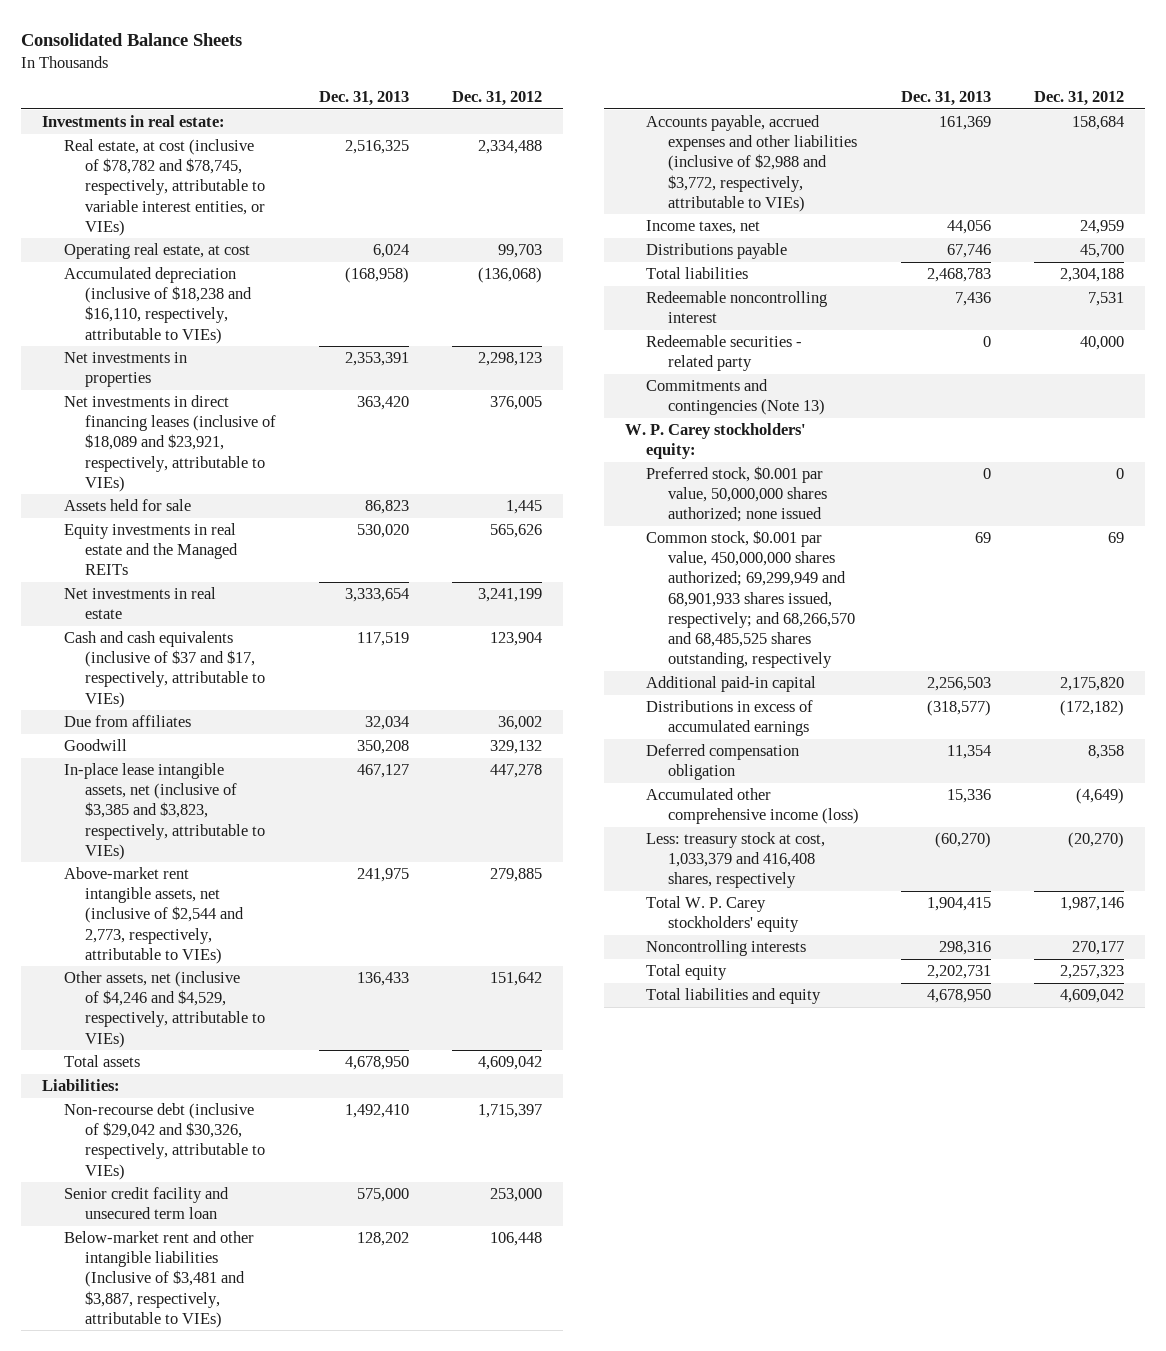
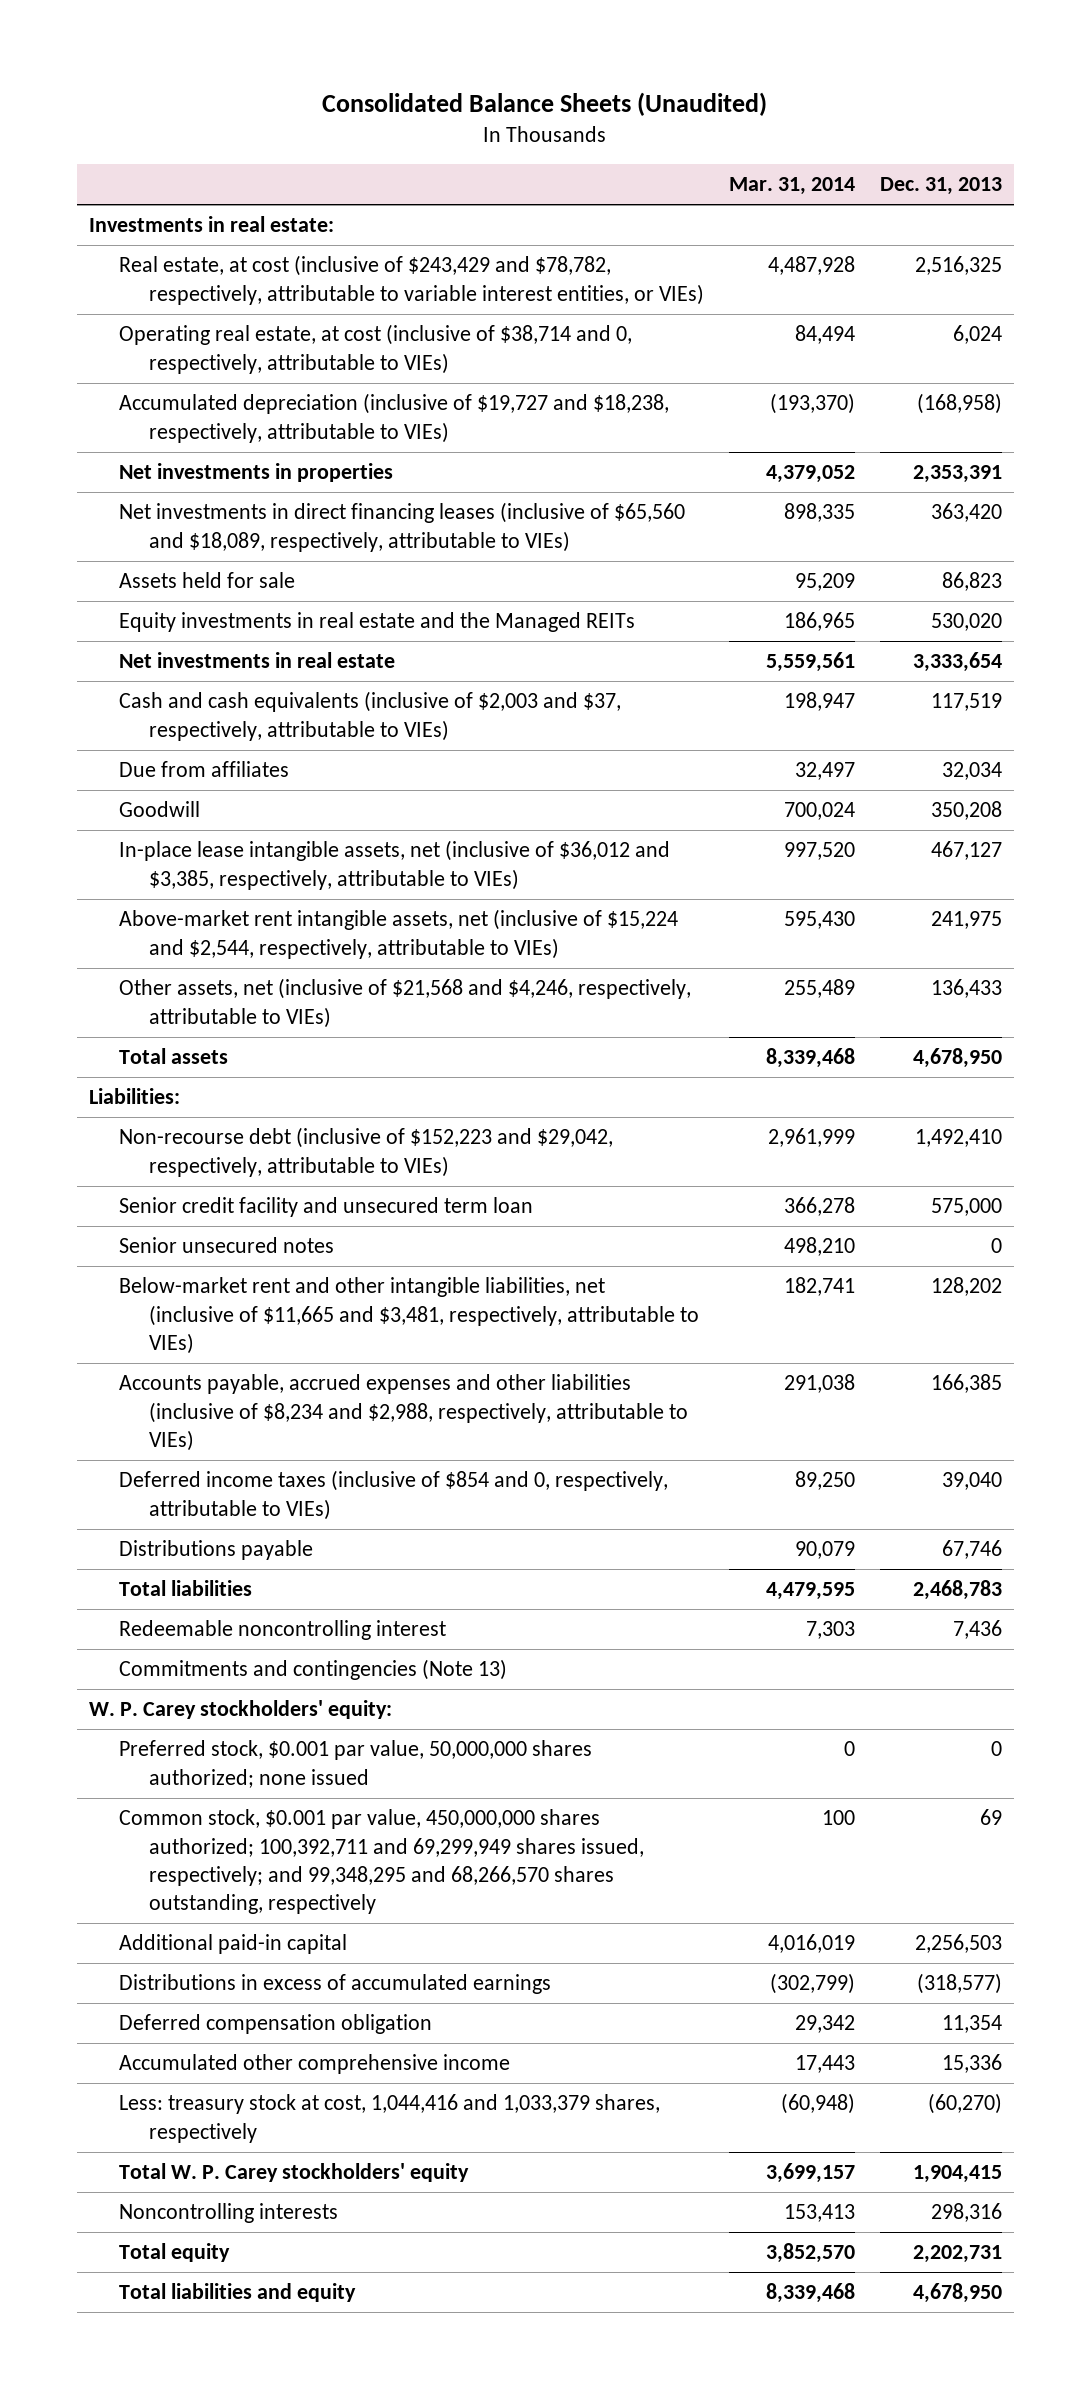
[21,33,243,47] Consolidated Balance Sheets -> [322,91,768,116] Consolidated Balance Sheets (Unaudited)
[451,90,542,106] Dec. 31, 2012 -> none
none -> [728,177,855,196] Mar. 31, 2014
[63,139,266,236] Real estate, at cost (inclusive of $78,782 and $78,745, respectively, attributable to variable interest entities, or VIEs) -> [119,255,705,305] Real estate, at cost (inclusive of $243,429 and $78,782, respectively, attributable to variable interest entities, or VIEs)
[63,243,250,260] Operating real estate, at cost -> [119,324,633,374] Operating real estate, at cost (inclusive of $38,714 and 0, respectively, attributable to VIEs)
[63,267,253,344] Accumulated depreciation (inclusive of $18,238 and $16,110, respectively, attributable to VIEs) -> [119,393,670,443] Accumulated depreciation (inclusive of $19,727 and $18,238, respectively, attributable to VIEs)
[63,395,277,492] Net investments in direct financing leases (inclusive of $18,089 and $23,921, respectively, attributable to VIEs) -> [119,502,686,552] Net investments in direct financing leases (inclusive of $65,560 and $18,089, respectively, attributable to VIEs)
[63,631,266,708] Cash and cash equivalents (inclusive of $37 and $17, respectively, attributable to VIEs) -> [119,691,622,741] Cash and cash equivalents (inclusive of $2,003 and $37, respectively, attributable to VIEs)
[63,763,266,860] In-place lease intangible assets, net (inclusive of $3,385 and $3,823, respectively, attributable to VIEs) -> [119,840,671,890] In-place lease intangible assets, net (inclusive of $36,012 and $3,385, respectively, attributable to VIEs)
[63,867,245,964] Above-market rent intangible assets, net (inclusive of $2,544 and 2,773, respectively, attributable to VIEs) -> [119,909,679,959] Above-market rent intangible assets, net (inclusive of $15,224 and $2,544, respectively, attributable to VIEs)
[63,971,266,1048] Other assets, net (inclusive of $4,246 and $4,529, respectively, attributable to VIEs) -> [119,978,692,1028] Other assets, net (inclusive of $21,568 and $4,246, respectively, attributable to VIEs)
[63,1103,266,1180] Non-recourse debt (inclusive of $29,042 and $30,326, respectively, attributable to VIEs) -> [119,1127,614,1177] Non-recourse debt (inclusive of $152,223 and $29,042, respectively, attributable to VIEs)
[646,220,761,235] Income taxes, net -> none
none -> [119,1237,335,1254] Senior unsecured notes
[63,1231,254,1328] Below-market rent and other intangible liabilities (Inclusive of $3,481 and $3,887, respectively, attributable to VIEs) -> [119,1277,700,1354] Below-market rent and other intangible liabilities, net (inclusive of $11,665 and $3,481, respectively, attributable to VIEs)
[646,115,857,212] Accounts payable, accrued expenses and other liabilities (inclusive of $2,988 and $3,772, respectively, attributable to VIEs) -> [119,1374,689,1451] Accounts payable, accrued expenses and other liabilities (inclusive of $8,234 and $2,988, respectively, attributable to VIEs)
[939,116,992,131] 161,369 -> [930,1374,1002,1394] 166,385
none -> [119,1470,669,1520] Deferred income taxes (inclusive of $854 and 0, respectively, attributable to VIEs)
[646,335,803,372] Redeemable securities - related party -> none
[646,530,855,668] Common stock, $0.001 par value, 450,000,000 shares authorized; 69,299,949 and 68,901,933 shares issued, respectively; and 68,266,570 and 68,485,525 shares outstanding, respectively -> [119,1809,645,1915] Common stock, $0.001 par value, 450,000,000 shares authorized; 100,392,711 and 69,299,949 shares issued, respectively; and 99,348,295 and 68,266,570 shares outstanding, respectively
[646,788,859,825] Accumulated other comprehensive income (loss) -> [119,2054,511,2075] Accumulated other comprehensive income
[646,832,826,889] Less: treasury stock at cost, 1,033,379 and 416,408 shares, respectively -> [119,2094,661,2143] Less: treasury stock at cost, 1,044,416 and 1,033,379 shares, respectively

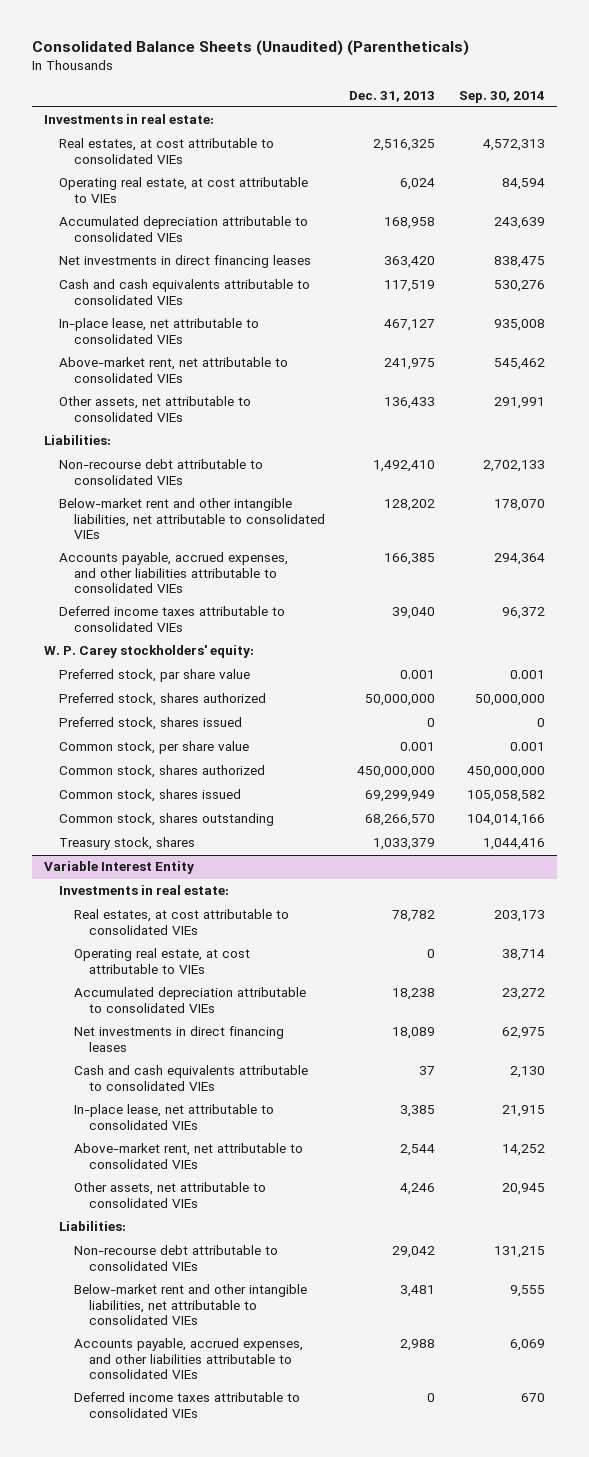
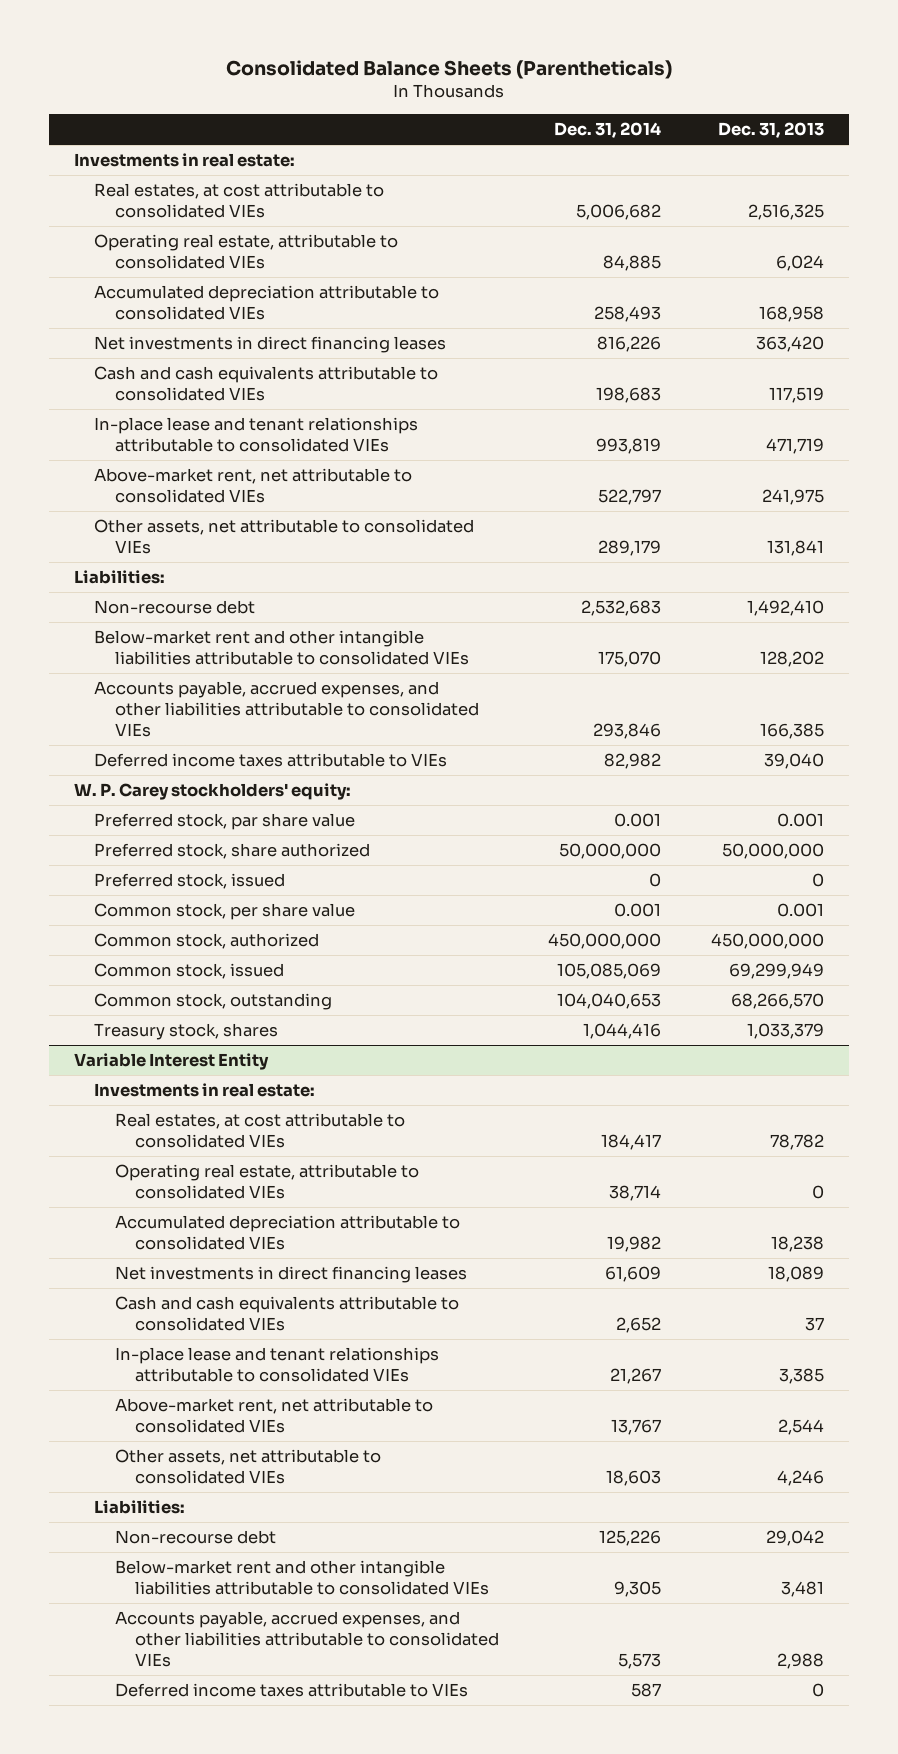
[31,40,469,57] Consolidated Balance Sheets (Unaudited) (Parentheticals) -> [226,60,673,80] Consolidated Balance Sheets (Parentheticals)
[458,90,545,103] Sep. 30, 2014 -> none
none -> [554,122,662,139] Dec. 31, 2014
[58,177,308,203] Operating real estate, at cost attributable to VIEs -> [94,234,399,269] Operating real estate, attributable to consolidated VIEs
[58,318,259,344] In-place lease, net attributable to consolidated VIEs -> [94,417,419,452] In-place lease and tenant relationships attributable to consolidated VIEs
[384,319,436,332] 467,127 -> [766,437,825,454] 471,719
[384,397,436,410] 136,433 -> [767,539,825,556] 131,841
[58,459,263,485] Non-recourse debt attributable to consolidated VIEs -> [94,600,256,615] Non-recourse debt
[58,498,326,540] Below-market rent and other intangible liabilities, net attributable to consolidated VIEs -> [94,630,469,665] Below-market rent and other intangible liabilities attributable to consolidated VIEs
[58,606,285,632] Deferred income taxes attributable to consolidated VIEs -> [94,753,448,768] Deferred income taxes attributable to VIEs
[58,693,266,707] Preferred stock, shares authorized -> [94,843,371,860] Preferred stock, share authorized
[58,717,242,731] Preferred stock, shares issued -> [94,873,286,890] Preferred stock, issued
[58,765,265,779] Common stock, shares authorized -> [94,933,320,950] Common stock, authorized
[58,789,241,803] Common stock, shares issued -> [94,963,285,980] Common stock, issued
[58,813,274,827] Common stock, shares outstanding -> [94,993,333,1011] Common stock, outstanding
[74,948,251,974] Operating real estate, at cost attributable to VIEs -> [114,1164,419,1199] Operating real estate, attributable to consolidated VIEs
[74,1104,275,1130] In-place lease, net attributable to consolidated VIEs -> [114,1347,439,1382] In-place lease and tenant relationships attributable to consolidated VIEs
[74,1245,279,1271] Non-recourse debt attributable to consolidated VIEs -> [114,1530,276,1545] Non-recourse debt
[74,1284,308,1326] Below-market rent and other intangible liabilities, net attributable to consolidated VIEs -> [114,1560,489,1595] Below-market rent and other intangible liabilities attributable to consolidated VIEs
[74,1392,301,1418] Deferred income taxes attributable to consolidated VIEs -> [114,1683,468,1698] Deferred income taxes attributable to VIEs

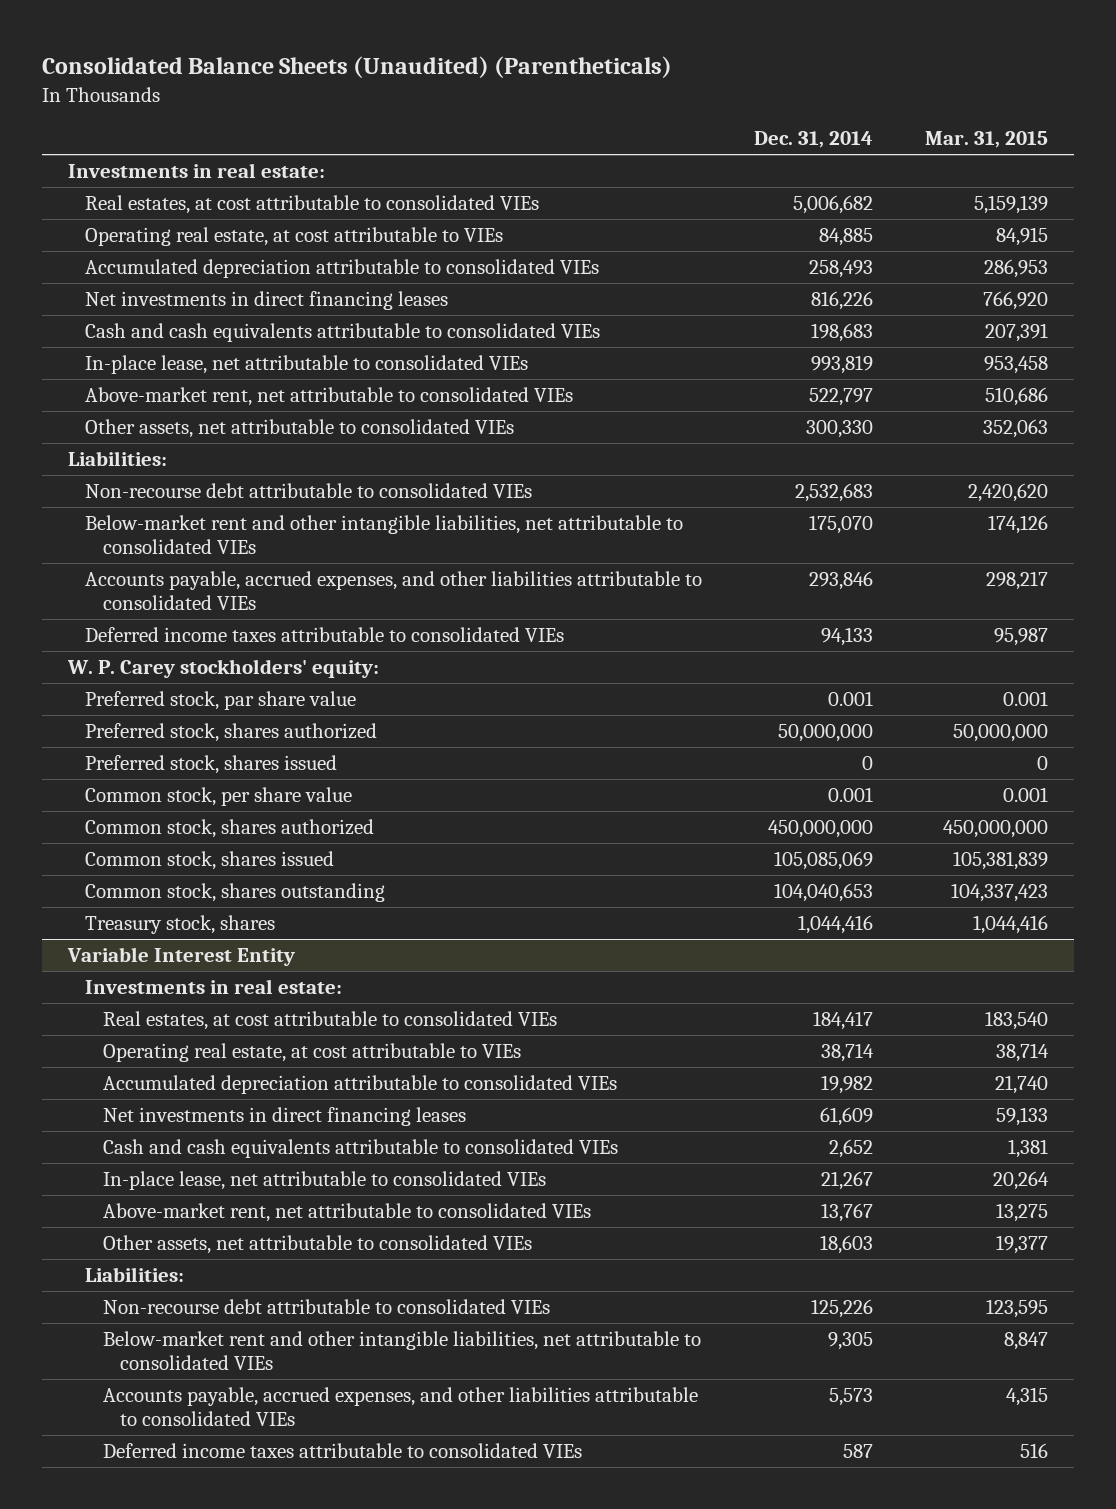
[226,60,673,80] Consolidated Balance Sheets (Parentheticals) -> [42,55,673,78] Consolidated Balance Sheets (Unaudited) (Parentheticals)
[718,122,825,139] Dec. 31, 2013 -> none
none -> [925,131,1049,149] Mar. 31, 2015
[94,234,399,269] Operating real estate, attributable to consolidated VIEs -> [85,227,504,247] Operating real estate, at cost attributable to VIEs
[94,417,419,452] In-place lease and tenant relationships attributable to consolidated VIEs -> [85,355,529,375] In-place lease, net attributable to consolidated VIEs
[598,539,662,556] 289,179 -> [806,420,874,439] 300,330
[94,600,256,615] Non-recourse debt -> [85,483,533,499] Non-recourse debt attributable to consolidated VIEs
[94,630,469,665] Below-market rent and other intangible liabilities attributable to consolidated VIEs -> [85,515,684,554] Below-market rent and other intangible liabilities, net attributable to consolidated VIEs
[94,753,448,768] Deferred income taxes attributable to VIEs -> [85,627,565,643] Deferred income taxes attributable to consolidated VIEs
[604,753,662,770] 82,982 -> [821,627,874,647] 94,133
[94,843,371,860] Preferred stock, share authorized -> [85,723,378,743] Preferred stock, shares authorized
[94,873,286,890] Preferred stock, issued -> [85,755,338,775] Preferred stock, shares issued
[94,933,320,950] Common stock, authorized -> [85,819,375,839] Common stock, shares authorized
[94,963,285,980] Common stock, issued -> [85,851,335,871] Common stock, shares issued
[94,993,333,1011] Common stock, outstanding -> [85,883,386,903] Common stock, shares outstanding
[114,1164,419,1199] Operating real estate, attributable to consolidated VIEs -> [102,1043,521,1063] Operating real estate, at cost attributable to VIEs
[114,1347,439,1382] In-place lease and tenant relationships attributable to consolidated VIEs -> [102,1171,546,1191] In-place lease, net attributable to consolidated VIEs
[114,1530,276,1545] Non-recourse debt -> [102,1299,550,1315] Non-recourse debt attributable to consolidated VIEs
[114,1560,489,1595] Below-market rent and other intangible liabilities attributable to consolidated VIEs -> [102,1331,701,1370] Below-market rent and other intangible liabilities, net attributable to consolidated VIEs
[114,1683,468,1698] Deferred income taxes attributable to VIEs -> [102,1443,582,1459] Deferred income taxes attributable to consolidated VIEs

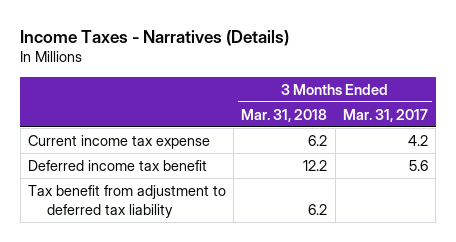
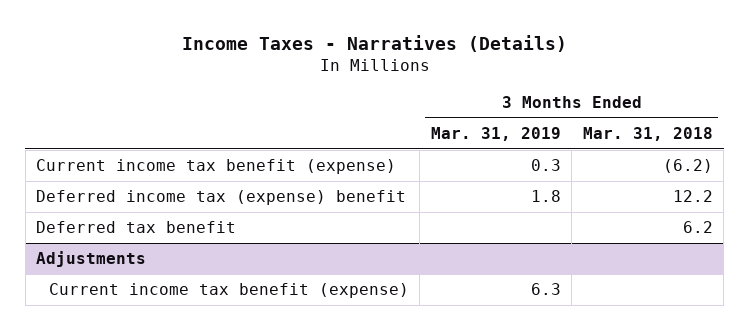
[342,108,428,122] Mar. 31, 2017 -> none
none -> [430,126,561,141] Mar. 31, 2019
[27,134,210,149] Current income tax expense -> [36,159,397,175] Current income tax benefit (expense)
[308,134,328,146] 6.2 -> [662,159,713,174] (6.2)
[27,159,207,171] Deferred income tax benefit -> [36,190,407,206] Deferred income tax (expense) benefit
[27,184,226,218] Tax benefit from adjustment to deferred tax liability -> [36,221,237,234] Deferred tax benefit
none -> [36,251,147,268] Adjustments
none -> [48,283,409,299] Current income tax benefit (expense)

